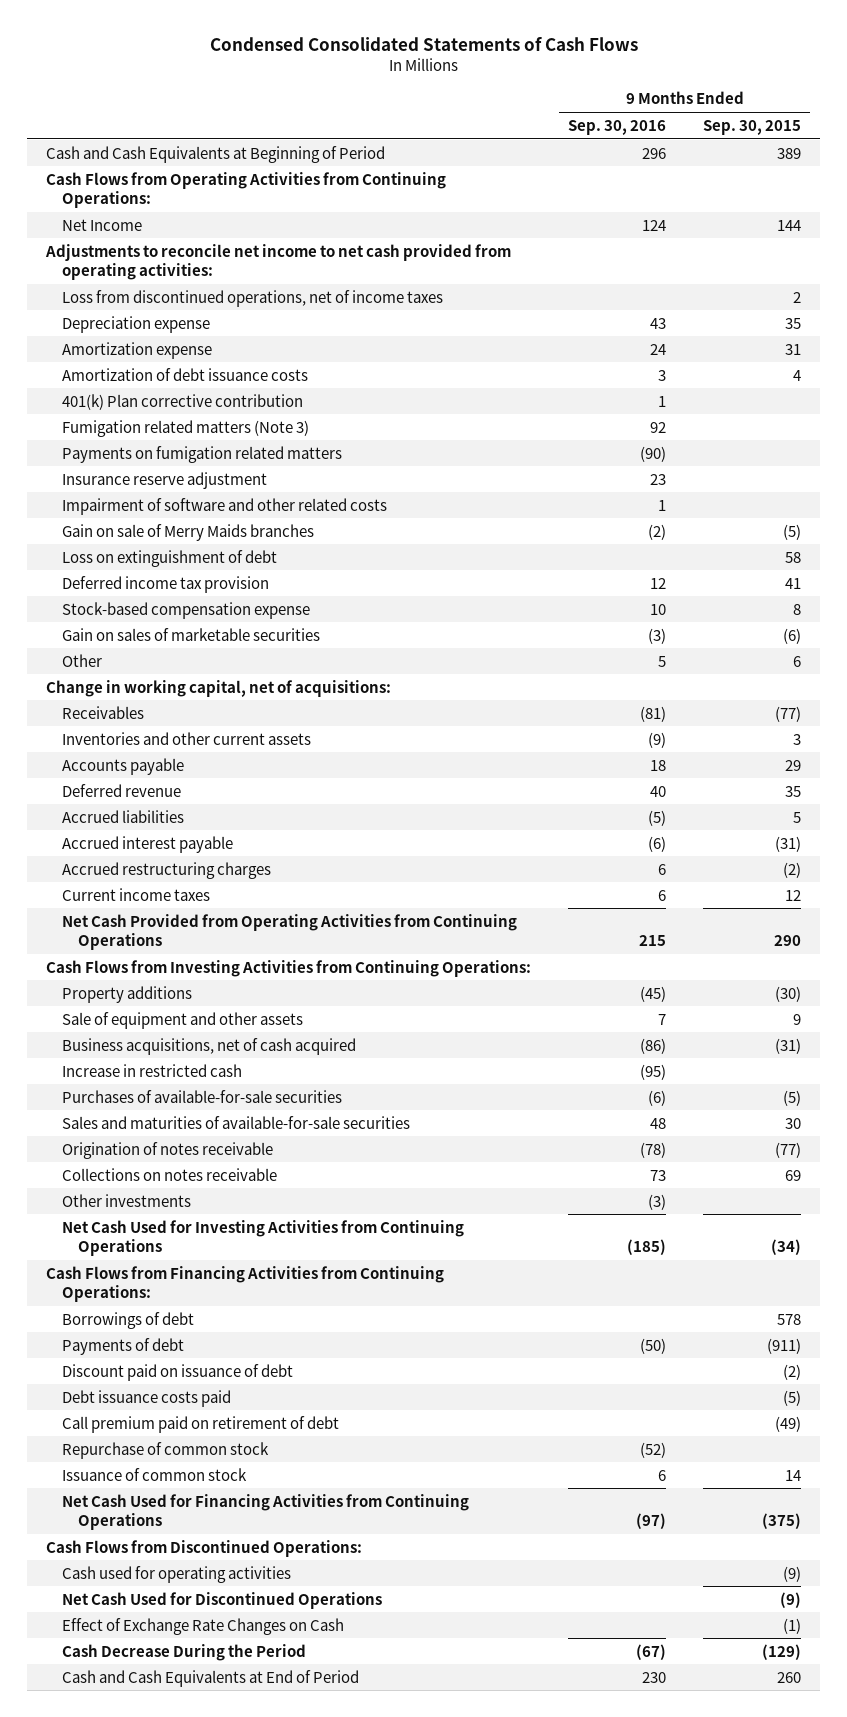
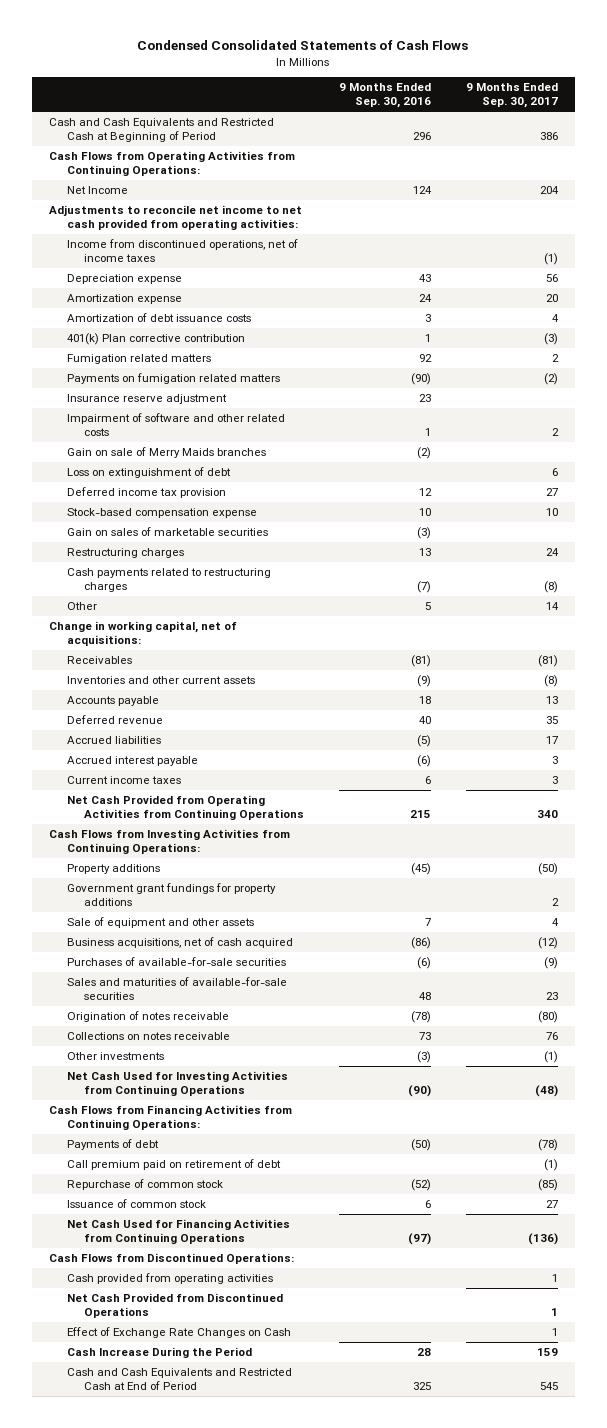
[703,119,802,135] Sep. 30, 2015 -> none
none -> [465,83,558,109] 9 Months Ended Sep. 30, 2017
[45,145,385,163] Cash and Cash Equivalents at Beginning of Period -> [49,118,275,142] Cash and Cash Equivalents and Restricted Cash at Beginning of Period
[61,289,443,307] Loss from discontinued operations, net of income taxes -> [66,239,298,262] Income from discontinued operations, net of income taxes
[61,419,309,437] Fumigation related matters (Note 3) -> [66,354,211,365] Fumigation related matters
none -> [66,548,184,559] Restructuring charges
none -> [66,568,271,592] Cash payments related to restructuring charges
[61,861,271,879] Accrued restructuring charges -> none
none -> [66,883,276,906] Government grant fundings for property additions
[61,1063,242,1077] Increase in restricted cash -> none
[627,1239,667,1256] (185) -> [407,1084,431,1097] (90)
[61,1311,194,1329] Borrowings of debt -> none
[61,1363,293,1381] Discount paid on issuance of debt -> none
[61,1389,231,1407] Debt issuance costs paid -> none
[61,1565,291,1583] Cash used for operating activities -> [66,1273,273,1285] Cash provided from operating activities
[61,1591,382,1609] Net Cash Used for Discontinued Operations -> [66,1293,283,1318] Net Cash Provided from Discontinued Operations
[61,1643,306,1661] Cash Decrease During the Period -> [66,1347,252,1359] Cash Increase During the Period
[636,1643,667,1660] (67) -> [416,1348,431,1357] 28
[61,1669,359,1687] Cash and Cash Equivalents at End of Period -> [66,1368,292,1390] Cash and Cash Equivalents and Restricted Cash at End of Period
[642,1671,667,1683] 230 -> [412,1381,431,1390] 325

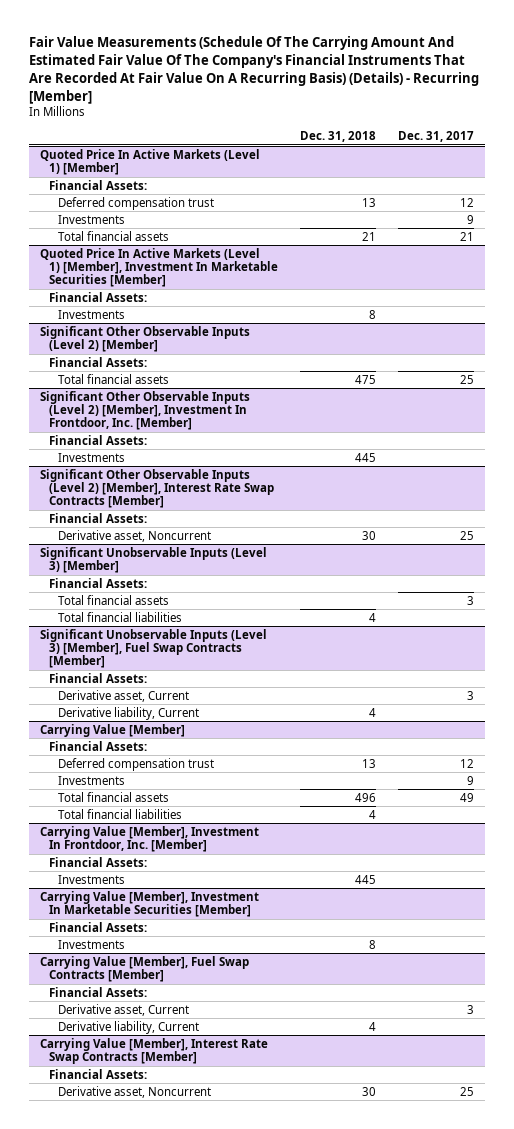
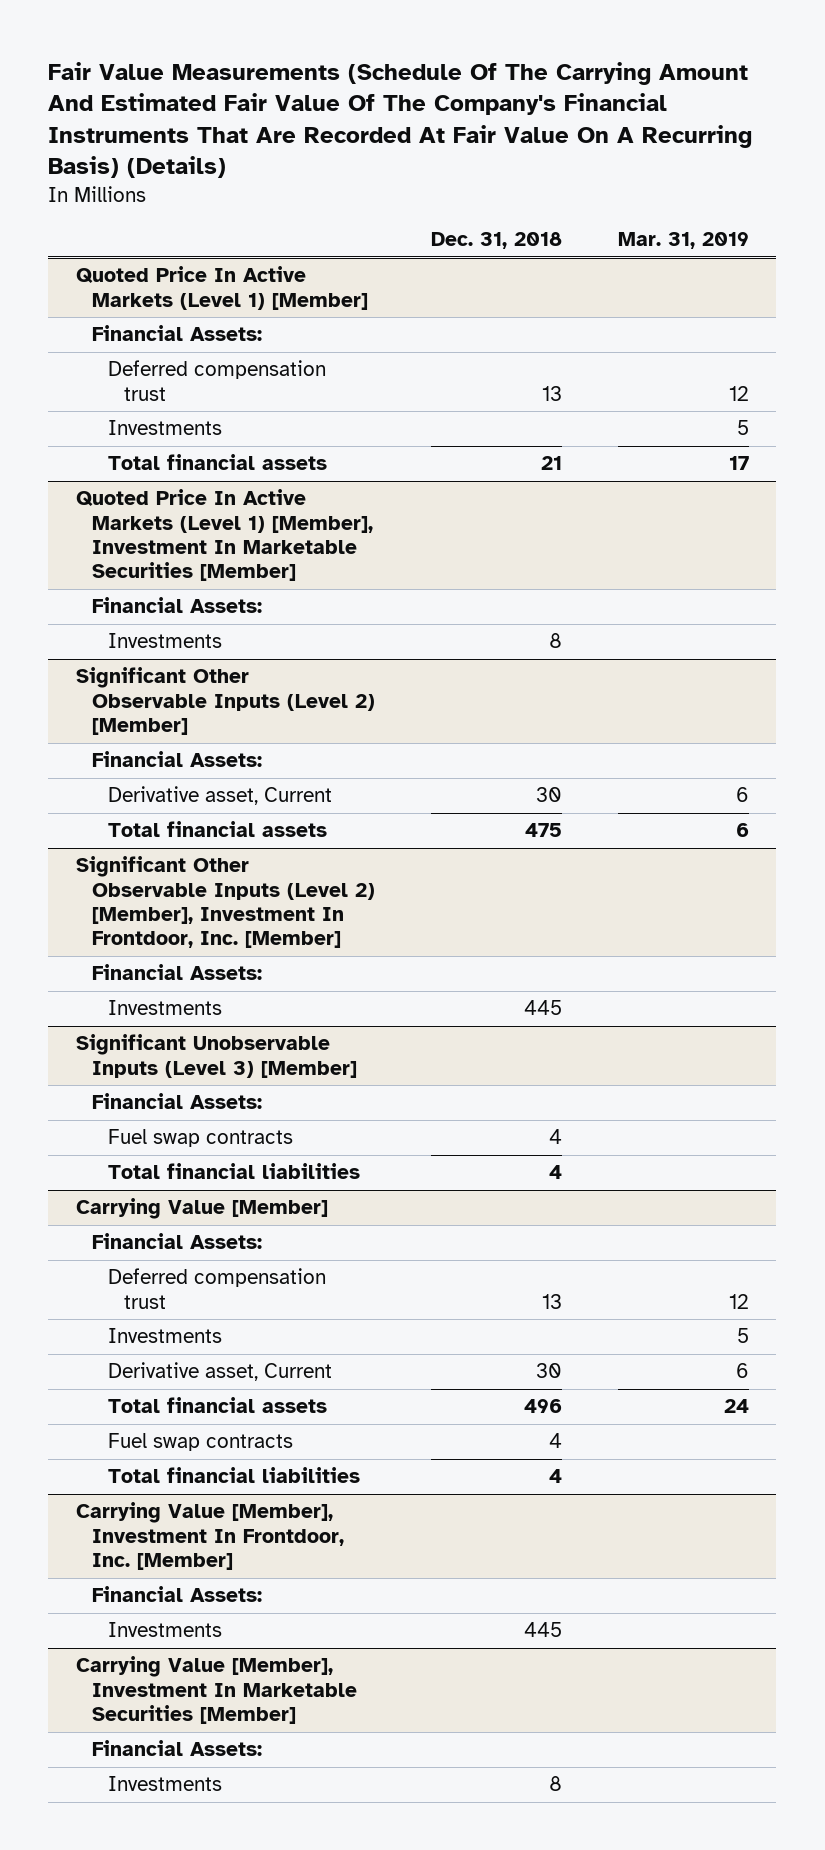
[29,36,480,104] Fair Value Measurements (Schedule Of The Carrying Amount And Estimated Fair Value Of The Company's Financial Instruments That Are Recorded At Fair Value On A Recurring Basis) (Details) - Recurring [Member] -> [48,61,753,179] Fair Value Measurements (Schedule Of The Carrying Amount And Estimated Fair Value Of The Company's Financial Instruments That Are Recorded At Fair Value On A Recurring Basis) (Details)
[398,131,475,143] Dec. 31, 2017 -> none
none -> [617,232,749,250] Mar. 31, 2019
none -> [108,786,333,806] Derivative asset, Current
[40,468,275,509] Significant Other Observable Inputs (Level 2) [Member], Interest Rate Swap Contracts [Member] -> none
[49,512,148,523] Financial Assets: -> none
[58,529,212,542] Derivative asset, Noncurrent -> none
[58,594,170,605] Total financial assets -> none
none -> [108,1129,294,1148] Fuel swap contracts
[40,628,268,669] Significant Unobservable Inputs (Level 3) [Member], Fuel Swap Contracts [Member] -> none
[49,672,148,683] Financial Assets: -> none
[58,689,190,702] Derivative asset, Current -> none
[58,706,200,720] Derivative liability, Current -> none
none -> [108,1362,333,1382] Derivative asset, Current
none -> [108,1433,294,1452] Fuel swap contracts
[40,955,250,983] Carrying Value [Member], Fuel Swap Contracts [Member] -> none
[49,986,148,997] Financial Assets: -> none
[58,1003,190,1016] Derivative asset, Current -> none
[58,1020,200,1034] Derivative liability, Current -> none
[40,1037,269,1065] Carrying Value [Member], Interest Rate Swap Contracts [Member] -> none
[49,1068,148,1079] Financial Assets: -> none
[58,1085,212,1098] Derivative asset, Noncurrent -> none

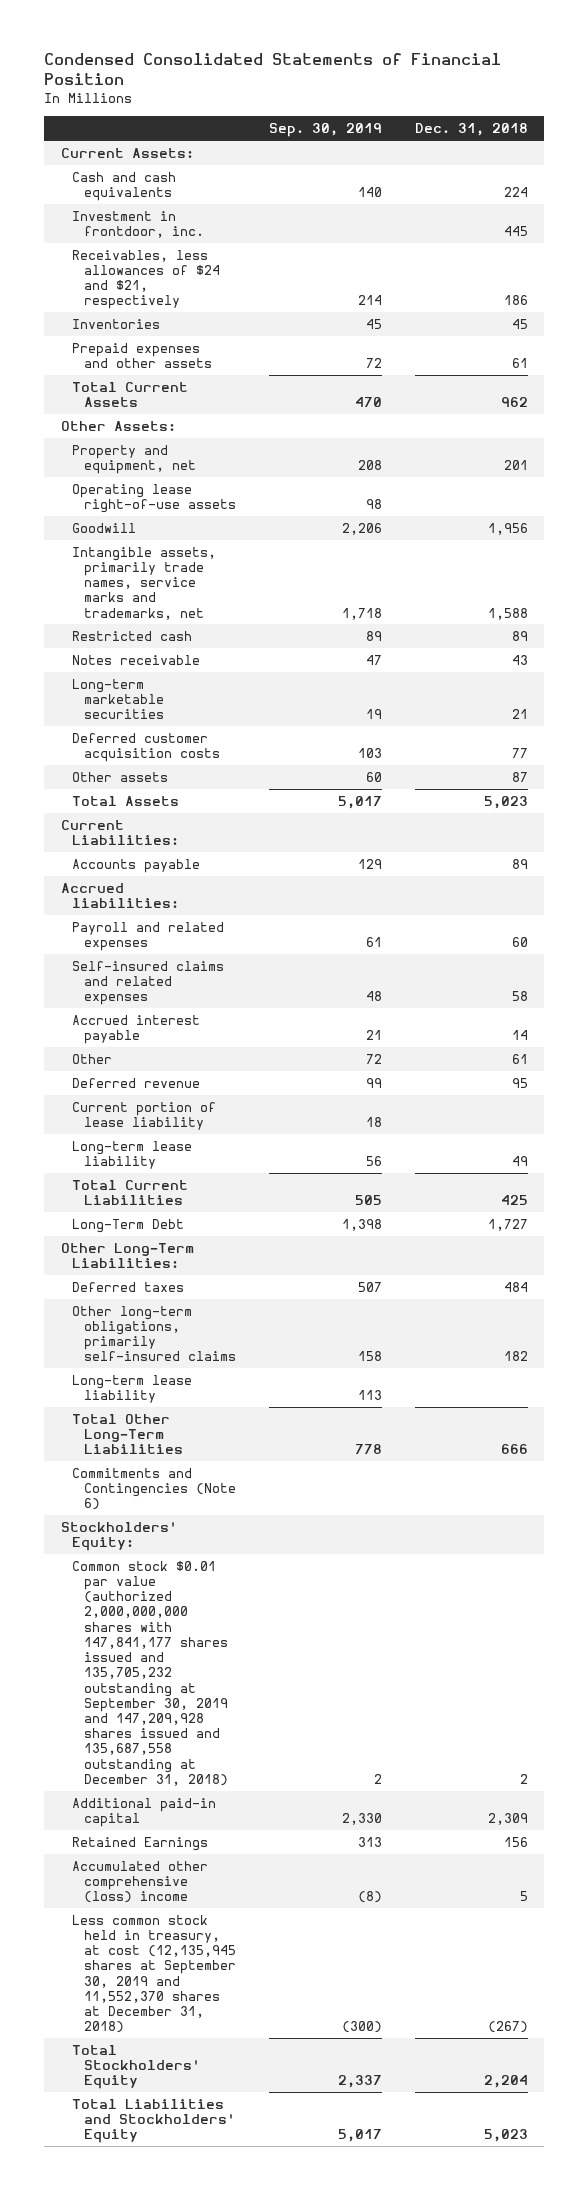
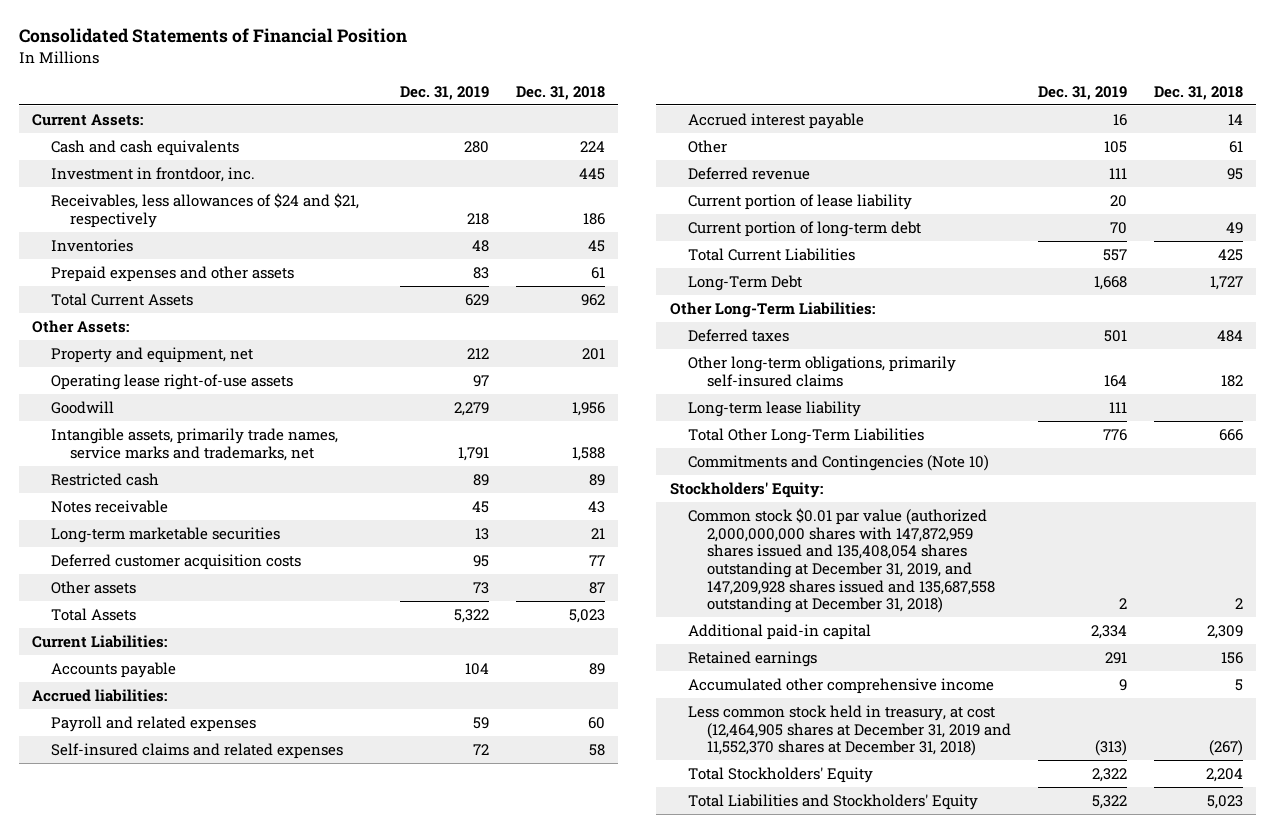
[44,52,502,86] Condensed Consolidated Statements of Financial Position -> [18,28,407,44] Consolidated Statements of Financial Position
[268,123,382,138] Sep. 30, 2019 -> none
none -> [400,85,490,100] Dec. 31, 2019
[72,1140,193,1170] Long-term lease liability -> [688,220,922,237] Current portion of long-term debt
[72,1467,236,1511] Commitments and Contingencies (Note 6) -> [688,454,990,471] Commitments and Contingencies (Note 10)
[72,1560,228,1786] Common stock $0.01 par value (authorized 2,000,000,000 shares with 147,841,177 shares issued and 135,705,232 outstanding at September 30, 2019 and 147,209,928 shares issued and 135,687,558 outstanding at December 31, 2018) -> [688,507,996,614] Common stock $0.01 par value (authorized 2,000,000,000 shares with 147,872,959 shares issued and 135,408,054 shares outstanding at December 31, 2019, and 147,209,928 shares issued and 135,687,558 outstanding at December 31, 2018)
[72,1836,209,1851] Retained Earnings -> [688,650,818,667] Retained earnings
[72,1860,209,1904] Accumulated other comprehensive (loss) income -> [688,677,995,694] Accumulated other comprehensive income
[72,1914,236,2034] Less common stock held in treasury, at cost (12,135,945 shares at September 30, 2019 and 11,552,370 shares at December 31, 2018) -> [688,704,1012,757] Less common stock held in treasury, at cost (12,464,905 shares at December 31, 2019 and 11,552,370 shares at December 31, 2018)

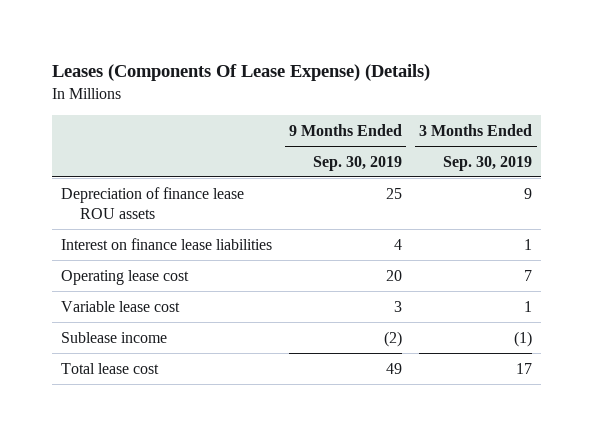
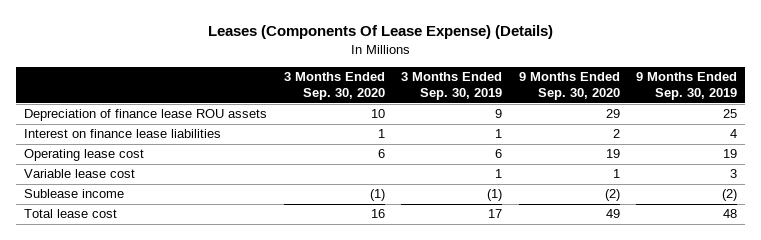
none -> [283,72,385,101] 3 Months Ended Sep. 30, 2020
none -> [518,72,620,101] 9 Months Ended Sep. 30, 2020
[386,269,403,281] 20 -> [723,149,738,159] 19
[524,269,533,281] 7 -> [495,149,503,159] 6
[386,362,403,374] 49 -> [723,209,738,219] 48

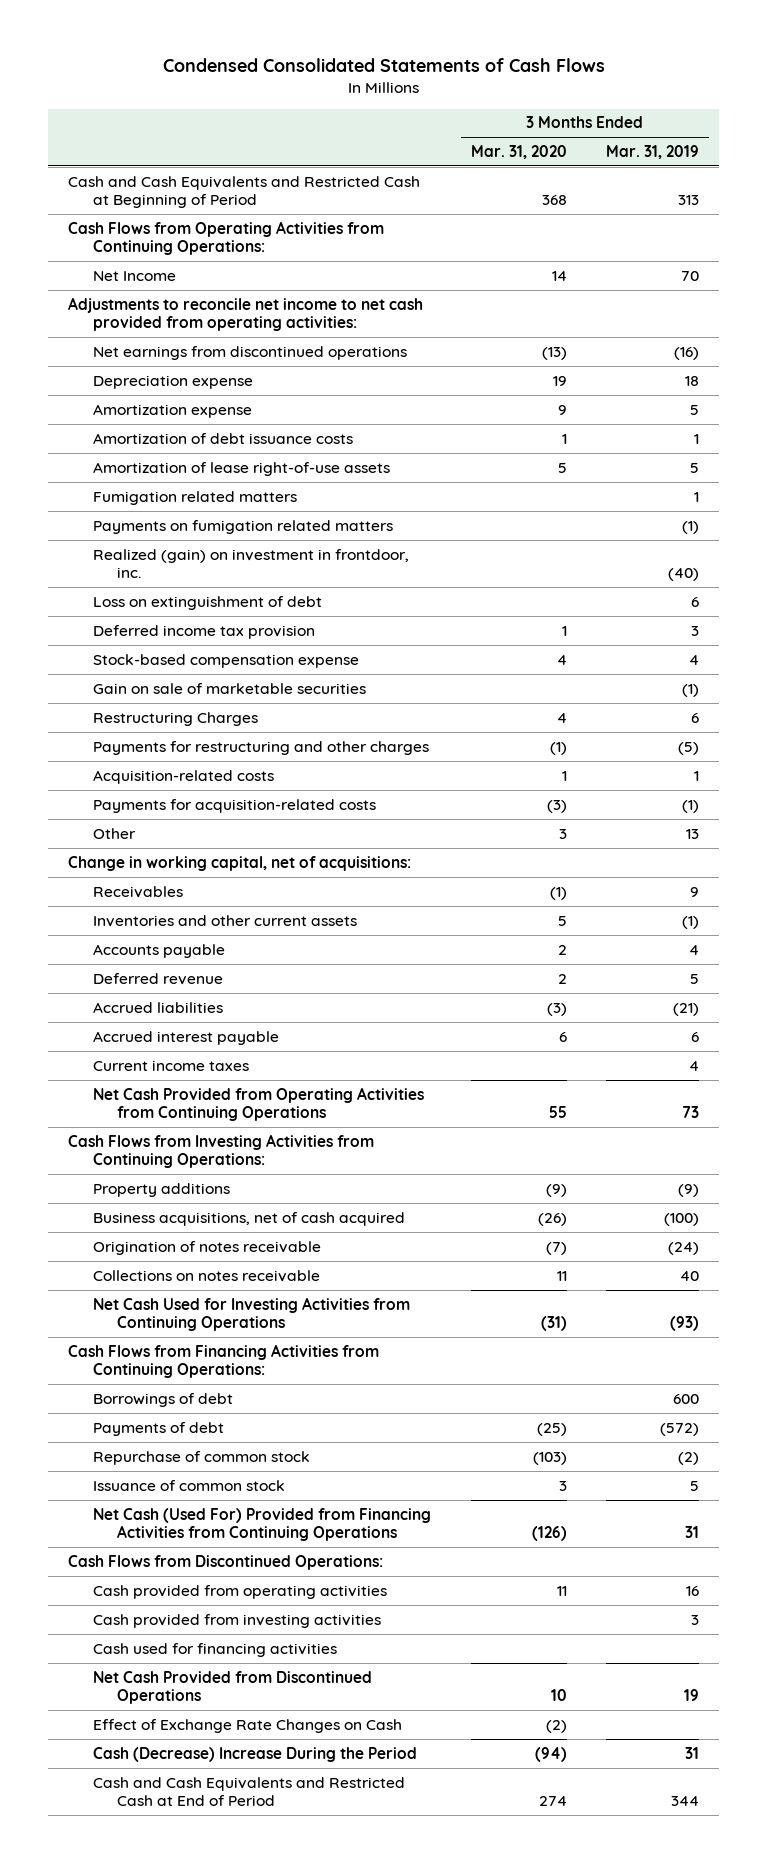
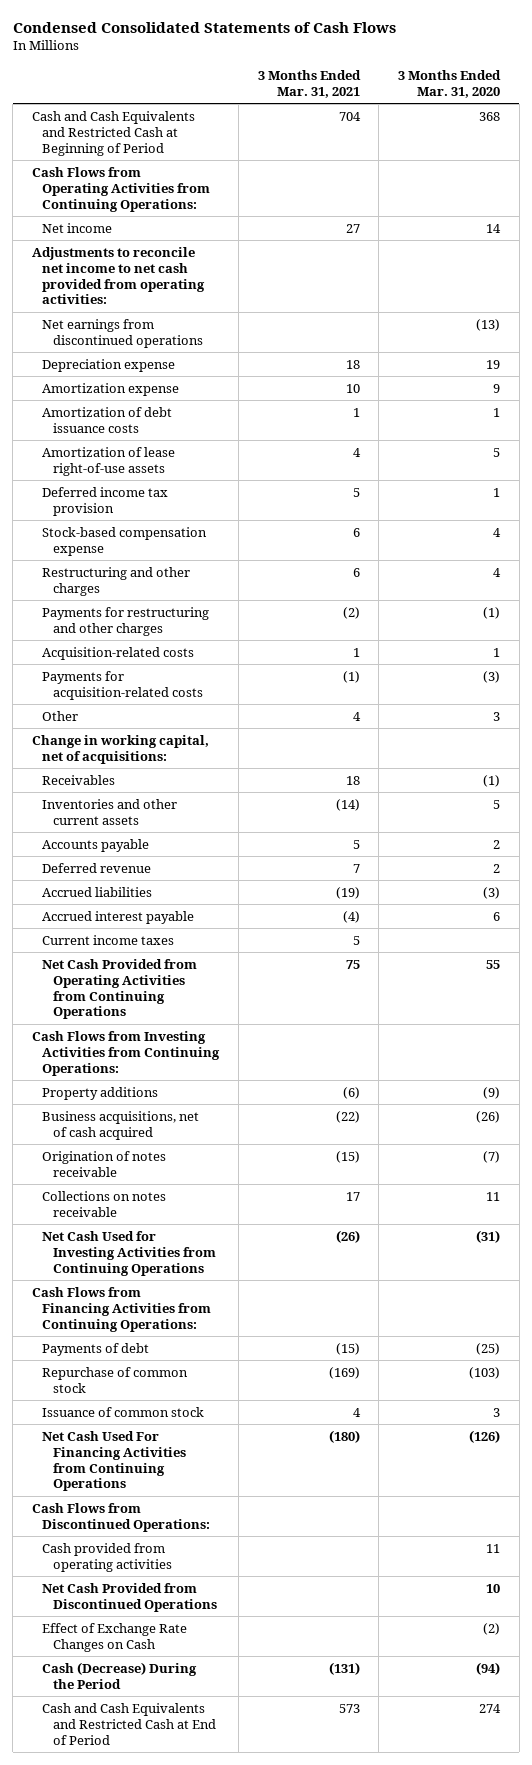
[606,144,700,159] Mar. 31, 2019 -> none
none -> [257,70,361,98] 3 Months Ended Mar. 31, 2021
[92,270,176,281] Net Income -> [42,222,113,233] Net income
[92,490,297,505] Fumigation related matters -> none
[92,519,393,534] Payments on fumigation related matters -> none
[92,548,409,578] Realized (gain) on investment in frontdoor, inc. -> none
[92,595,322,610] Loss on extinguishment of debt -> none
[92,682,366,694] Gain on sale of marketable securities -> none
[92,711,258,726] Restructuring Charges -> [42,566,191,596] Restructuring and other charges
[92,1392,233,1407] Borrowings of debt -> none
[92,1507,431,1541] Net Cash (Used For) Provided from Financing Activities from Continuing Operations -> [42,1430,186,1492] Net Cash Used For Financing Activities from Continuing Operations
[92,1613,381,1628] Cash provided from investing activities -> none
[92,1642,337,1657] Cash used for financing activities -> none
[92,1746,417,1762] Cash (Decrease) Increase During the Period -> [42,1661,198,1689] Cash (Decrease) During the Period

